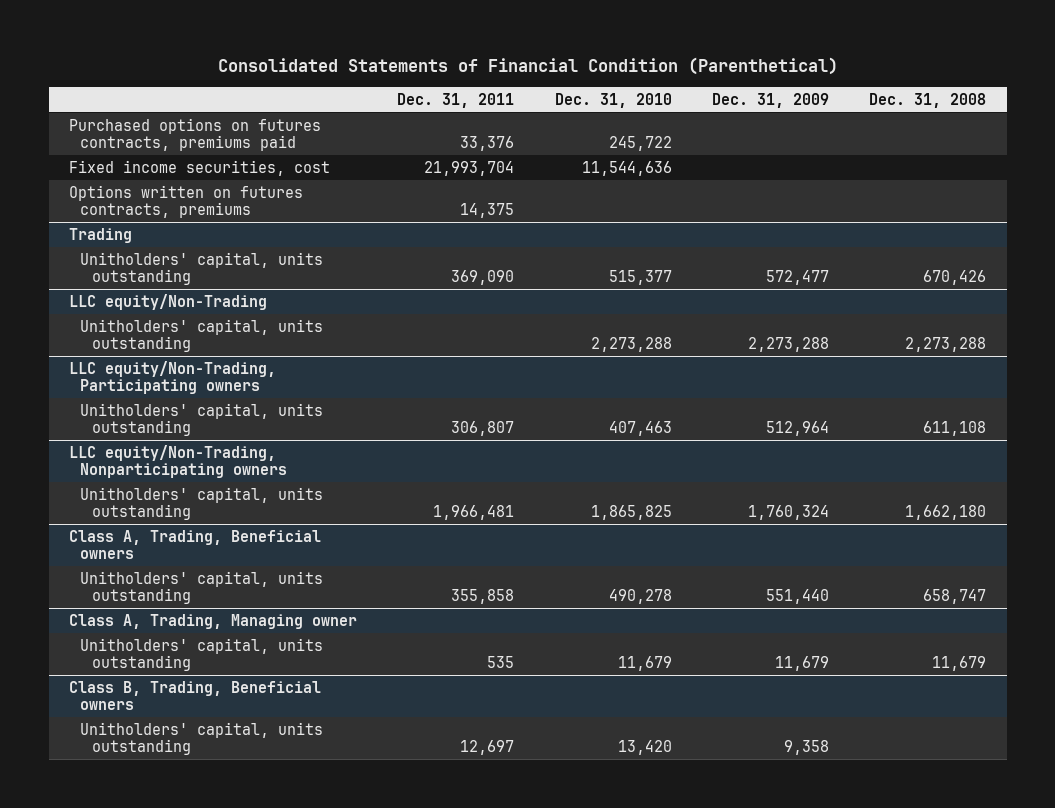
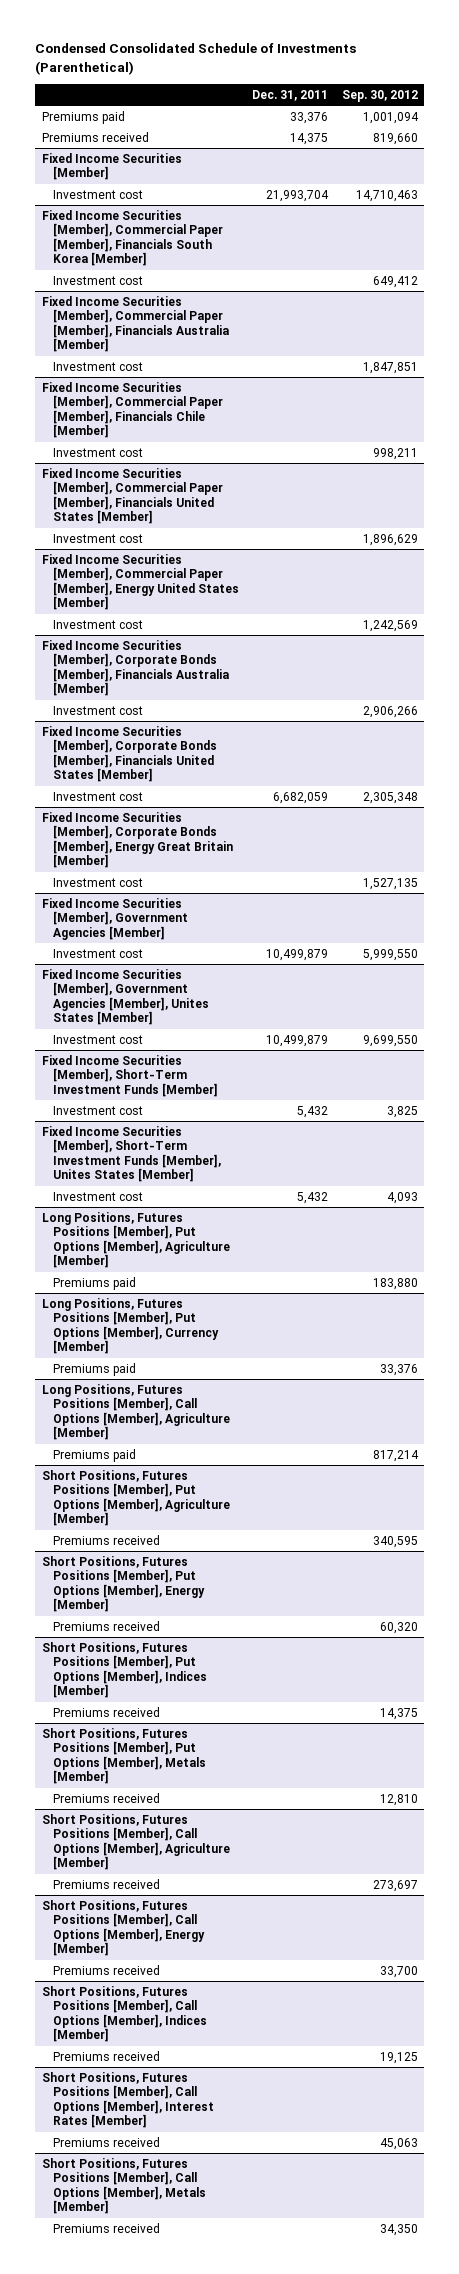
[217,57,838,76] Consolidated Statements of Financial Condition (Parenthetical) -> [34,43,356,75] Condensed Consolidated Schedule of Investments (Parenthetical)
[554,92,672,108] Dec. 31, 2010 -> none
[712,92,830,108] Dec. 31, 2009 -> none
[869,92,987,108] Dec. 31, 2008 -> none
none -> [341,89,418,102] Sep. 30, 2012
[68,159,330,176] Fixed income securities, cost -> none
[68,227,132,243] Trading -> none
[80,251,324,286] Unitholders' capital, units outstanding -> none
[68,293,267,310] LLC equity/Non-Trading -> none
[80,318,324,353] Unitholders' capital, units outstanding -> none
[68,360,276,395] LLC equity/Non-Trading, Participating owners -> none
[80,402,324,437] Unitholders' capital, units outstanding -> none
[68,444,288,479] LLC equity/Non-Trading, Nonparticipating owners -> none
[80,486,324,521] Unitholders' capital, units outstanding -> none
[68,529,321,560] Class A, Trading, Beneficial owners -> none
[80,570,324,605] Unitholders' capital, units outstanding -> none
[68,613,357,629] Class A, Trading, Managing owner -> none
[80,637,324,672] Unitholders' capital, units outstanding -> none
[68,680,321,711] Class B, Trading, Beneficial owners -> none
[80,721,324,756] Unitholders' capital, units outstanding -> none
[68,117,321,152] Purchased options on futures contracts, premiums paid -> [41,110,125,124] Premiums paid
[68,184,303,219] Options written on futures contracts, premiums -> [41,131,149,142] Premiums received
none -> [41,152,182,181] Fixed Income Securities [Member]
none -> [52,189,143,199] Investment cost
none -> [41,209,223,267] Fixed Income Securities [Member], Commercial Paper [Member], Financials South Korea [Member]
none -> [52,275,143,285] Investment cost
none -> [41,295,229,353] Fixed Income Securities [Member], Commercial Paper [Member], Financials Australia [Member]
none -> [52,361,143,371] Investment cost
none -> [41,381,223,439] Fixed Income Securities [Member], Commercial Paper [Member], Financials Chile [Member]
none -> [52,447,143,457] Investment cost
none -> [41,467,223,525] Fixed Income Securities [Member], Commercial Paper [Member], Financials United States [Member]
none -> [52,533,143,543] Investment cost
none -> [41,553,239,611] Fixed Income Securities [Member], Commercial Paper [Member], Energy United States [Member]
none -> [52,619,143,629] Investment cost
none -> [41,639,229,697] Fixed Income Securities [Member], Corporate Bonds [Member], Financials Australia [Member]
none -> [52,705,143,715] Investment cost
none -> [41,725,217,783] Fixed Income Securities [Member], Corporate Bonds [Member], Financials United States [Member]
none -> [52,791,143,801] Investment cost
none -> [41,811,233,869] Fixed Income Securities [Member], Corporate Bonds [Member], Energy Great Britain [Member]
none -> [52,877,143,887] Investment cost
none -> [41,897,188,940] Fixed Income Securities [Member], Government Agencies [Member]
none -> [52,948,143,958] Investment cost
none -> [41,968,209,1026] Fixed Income Securities [Member], Government Agencies [Member], Unites States [Member]
none -> [52,1034,143,1044] Investment cost
none -> [41,1054,218,1097] Fixed Income Securities [Member], Short-Term Investment Funds [Member]
none -> [52,1105,143,1115] Investment cost
none -> [41,1125,221,1183] Fixed Income Securities [Member], Short-Term Investment Funds [Member], Unites States [Member]
none -> [52,1191,143,1201] Investment cost
none -> [41,1211,230,1269] Long Positions, Futures Positions [Member], Put Options [Member], Agriculture [Member]
none -> [52,1276,136,1290] Premiums paid
none -> [41,1297,219,1355] Long Positions, Futures Positions [Member], Put Options [Member], Currency [Member]
none -> [52,1362,136,1376] Premiums paid
none -> [41,1383,230,1441] Long Positions, Futures Positions [Member], Call Options [Member], Agriculture [Member]
none -> [52,1448,136,1462] Premiums paid
none -> [41,1469,230,1527] Short Positions, Futures Positions [Member], Put Options [Member], Agriculture [Member]
none -> [52,1534,160,1545] Premiums received
none -> [41,1555,205,1613] Short Positions, Futures Positions [Member], Put Options [Member], Energy [Member]
none -> [52,1620,160,1631] Premiums received
none -> [41,1641,207,1699] Short Positions, Futures Positions [Member], Put Options [Member], Indices [Member]
none -> [52,1706,160,1717] Premiums received
none -> [41,1727,206,1785] Short Positions, Futures Positions [Member], Put Options [Member], Metals [Member]
none -> [52,1792,160,1803] Premiums received
none -> [41,1813,230,1871] Short Positions, Futures Positions [Member], Call Options [Member], Agriculture [Member]
none -> [52,1878,160,1889] Premiums received
none -> [41,1899,205,1957] Short Positions, Futures Positions [Member], Call Options [Member], Energy [Member]
none -> [52,1964,160,1975] Premiums received
none -> [41,1985,207,2043] Short Positions, Futures Positions [Member], Call Options [Member], Indices [Member]
none -> [52,2050,160,2061] Premiums received
none -> [41,2071,214,2129] Short Positions, Futures Positions [Member], Call Options [Member], Interest Rates [Member]
none -> [52,2136,160,2147] Premiums received
none -> [41,2157,206,2215] Short Positions, Futures Positions [Member], Call Options [Member], Metals [Member]
none -> [52,2222,160,2233] Premiums received

